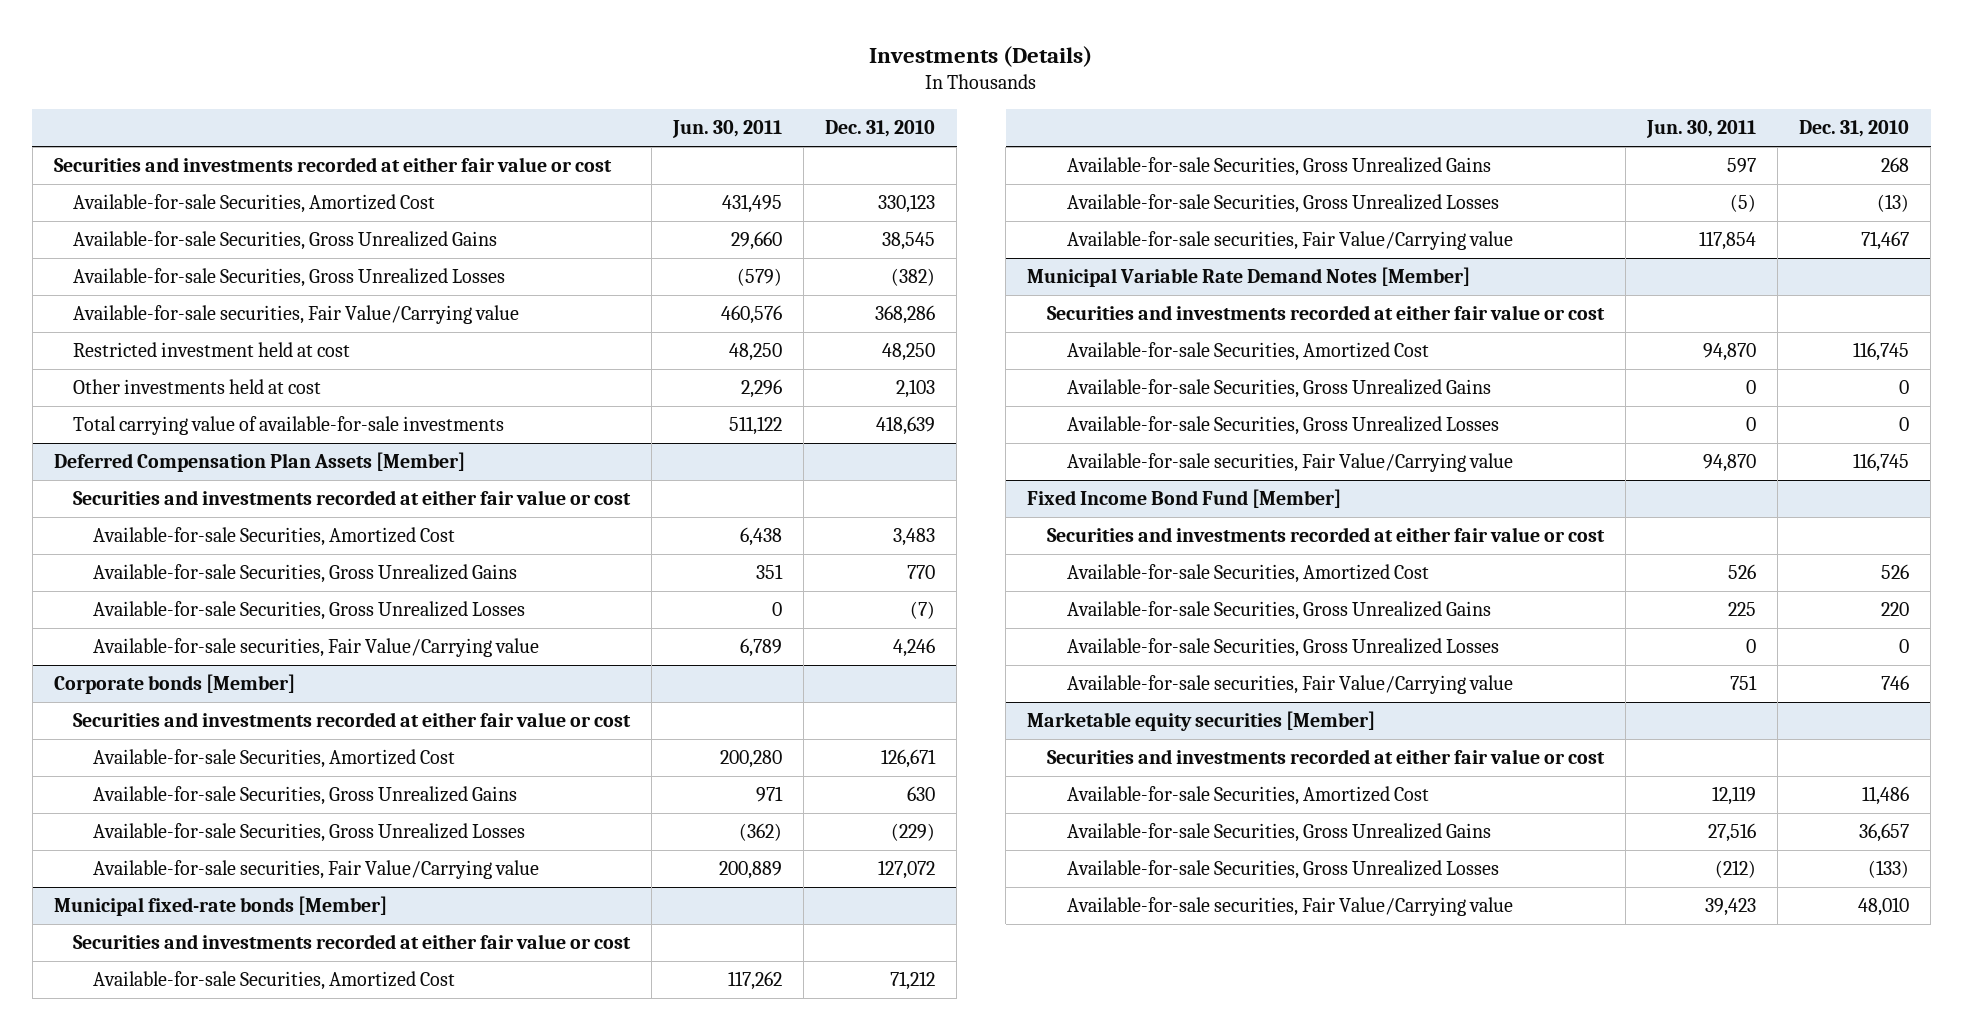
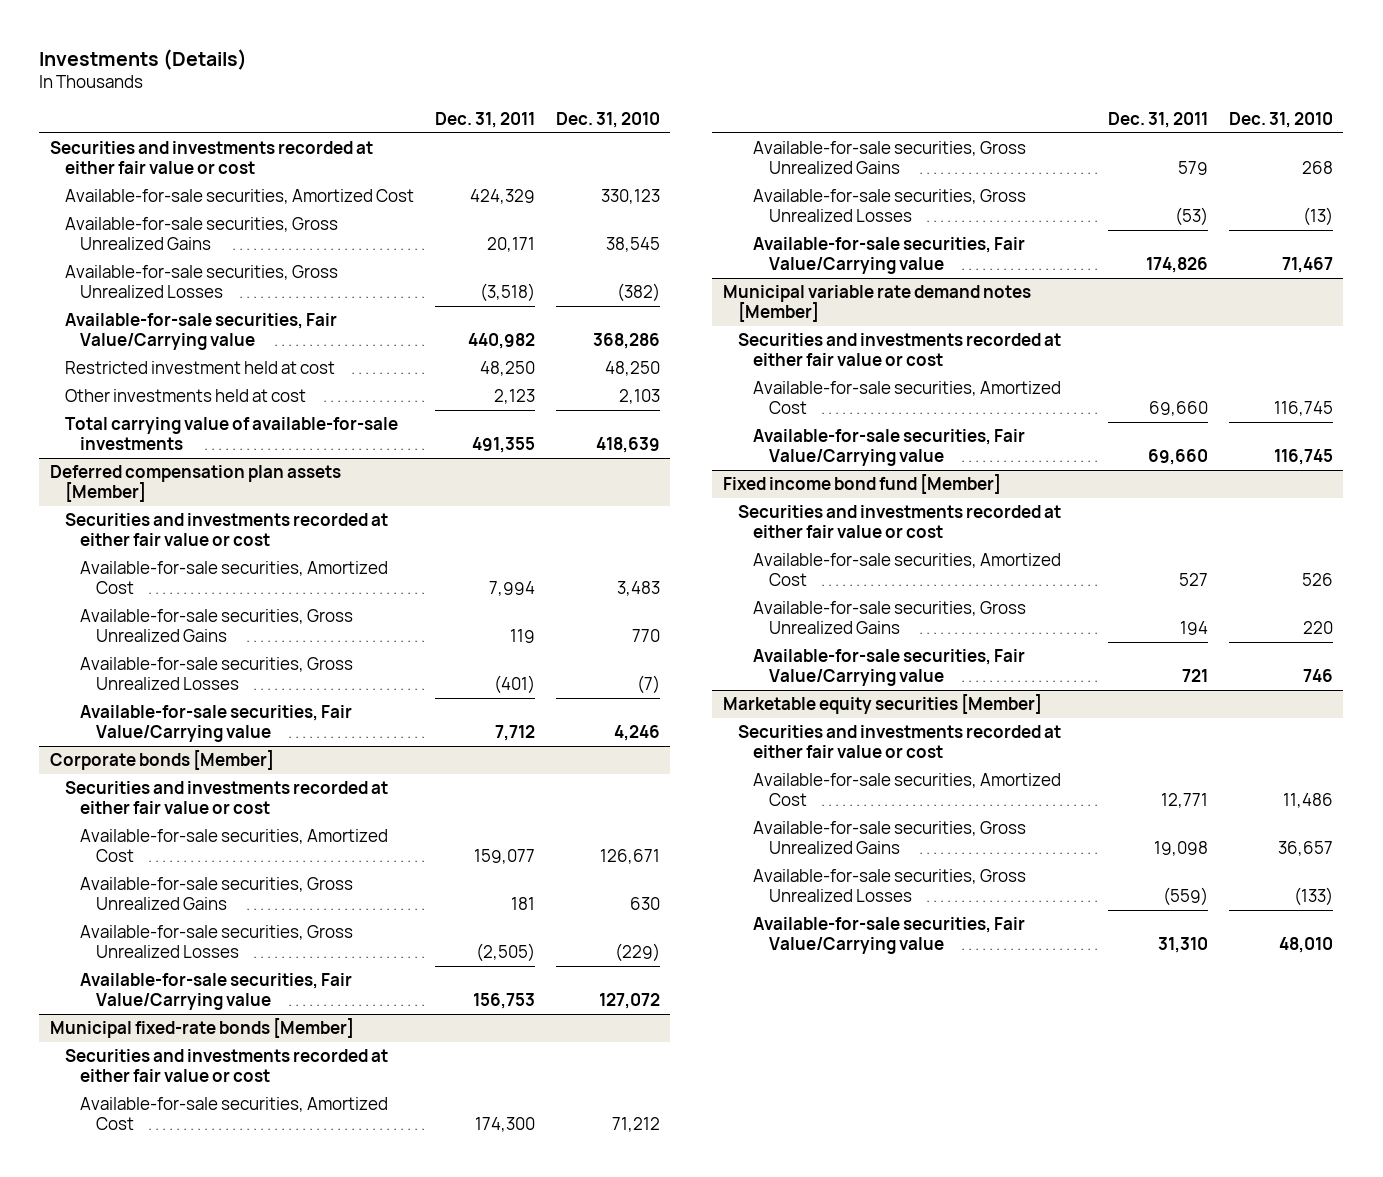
[672,120,783,139] Jun. 30, 2011 -> none
none -> [434,112,535,129] Dec. 31, 2011
[73,194,436,214] Available-for-sale Securities, Amortized Cost -> [65,188,415,204] Available-for-sale securities, Amortized Cost
[73,231,498,251] Available-for-sale Securities, Gross Unrealized Gains -> [65,216,339,251] Available-for-sale securities, Gross Unrealized Gains
[73,268,506,288] Available-for-sale Securities, Gross Unrealized Losses -> [65,264,339,299] Available-for-sale securities, Gross Unrealized Losses
[53,452,465,473] Deferred Compensation Plan Assets [Member] -> [49,464,341,503] Deferred compensation plan assets [Member]
[92,527,455,547] Available-for-sale Securities, Amortized Cost -> [80,560,389,595] Available-for-sale securities, Amortized Cost
[92,564,517,584] Available-for-sale Securities, Gross Unrealized Gains -> [80,608,354,643] Available-for-sale securities, Gross Unrealized Gains
[92,601,525,621] Available-for-sale Securities, Gross Unrealized Losses -> [80,656,354,691] Available-for-sale securities, Gross Unrealized Losses
[92,749,455,769] Available-for-sale Securities, Amortized Cost -> [80,828,389,863] Available-for-sale securities, Amortized Cost
[92,786,517,806] Available-for-sale Securities, Gross Unrealized Gains -> [80,876,354,911] Available-for-sale securities, Gross Unrealized Gains
[92,823,525,843] Available-for-sale Securities, Gross Unrealized Losses -> [80,924,354,959] Available-for-sale securities, Gross Unrealized Losses
[92,971,455,991] Available-for-sale Securities, Amortized Cost -> [80,1096,389,1131] Available-for-sale securities, Amortized Cost
[1066,157,1491,177] Available-for-sale Securities, Gross Unrealized Gains -> [753,140,1027,175] Available-for-sale securities, Gross Unrealized Gains
[1066,194,1499,214] Available-for-sale Securities, Gross Unrealized Losses -> [753,188,1027,223] Available-for-sale securities, Gross Unrealized Losses
[1027,267,1471,288] Municipal Variable Rate Demand Notes [Member] -> [722,284,1031,323] Municipal variable rate demand notes [Member]
[1066,379,1491,399] Available-for-sale Securities, Gross Unrealized Gains -> none
[1066,416,1499,436] Available-for-sale Securities, Gross Unrealized Losses -> none
[1066,342,1429,362] Available-for-sale Securities, Amortized Cost -> [753,380,1062,415] Available-for-sale securities, Amortized Cost
[1027,489,1342,509] Fixed Income Bond Fund [Member] -> [722,473,1001,494] Fixed income bond fund [Member]
[1066,638,1499,658] Available-for-sale Securities, Gross Unrealized Losses -> none
[1066,564,1429,584] Available-for-sale Securities, Amortized Cost -> [753,552,1062,587] Available-for-sale securities, Amortized Cost
[1066,601,1491,621] Available-for-sale Securities, Gross Unrealized Gains -> [753,600,1027,635] Available-for-sale securities, Gross Unrealized Gains
[1066,786,1429,806] Available-for-sale Securities, Amortized Cost -> [753,772,1062,807] Available-for-sale securities, Amortized Cost
[1066,823,1491,843] Available-for-sale Securities, Gross Unrealized Gains -> [753,820,1027,855] Available-for-sale securities, Gross Unrealized Gains
[1066,860,1499,880] Available-for-sale Securities, Gross Unrealized Losses -> [753,868,1027,903] Available-for-sale securities, Gross Unrealized Losses

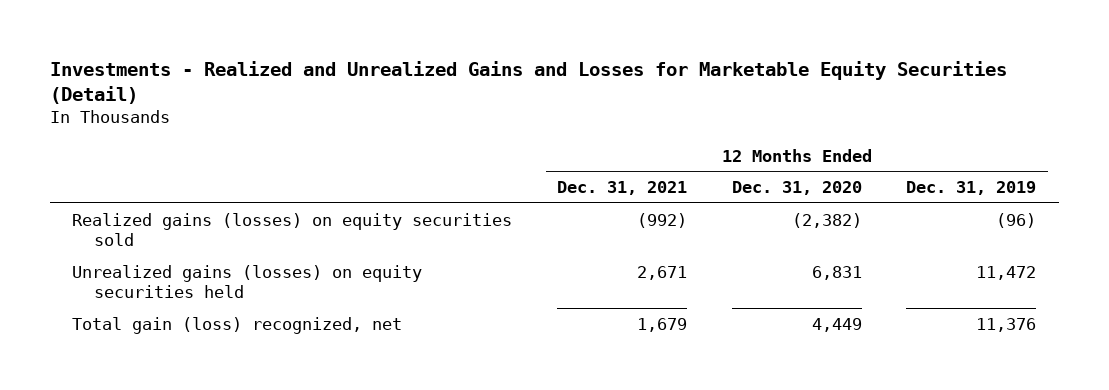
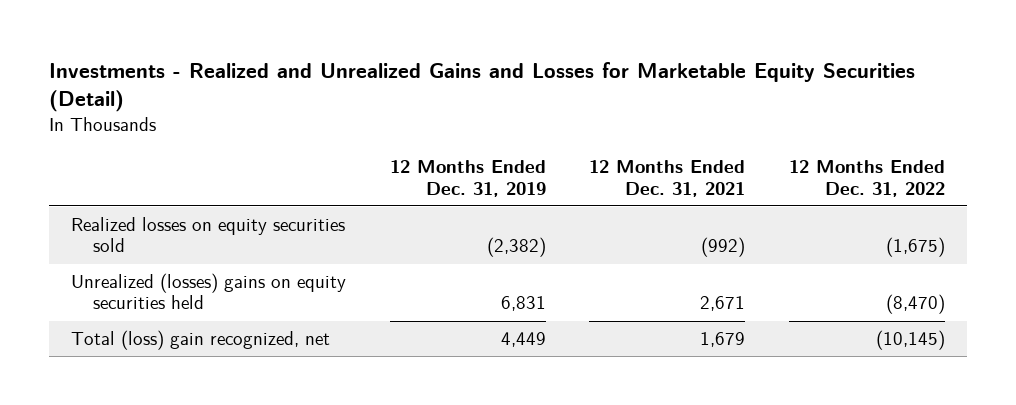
[731,181,862,196] Dec. 31, 2020 -> none
none -> [788,160,945,197] 12 Months Ended Dec. 31, 2022
[72,212,513,246] Realized gains (losses) on equity securities sold -> [70,217,345,253] Realized losses on equity securities sold
[996,212,1037,228] (96) -> [486,237,546,258] (2,382)
[72,264,423,298] Unrealized gains (losses) on equity securities held -> [70,273,346,310] Unrealized (losses) gains on equity securities held
[976,265,1037,280] 11,472 -> [500,296,546,312] 6,831
[72,316,403,334] Total gain (loss) recognized, net -> [70,330,330,351] Total (loss) gain recognized, net
[976,317,1037,332] 11,376 -> [500,332,546,348] 4,449

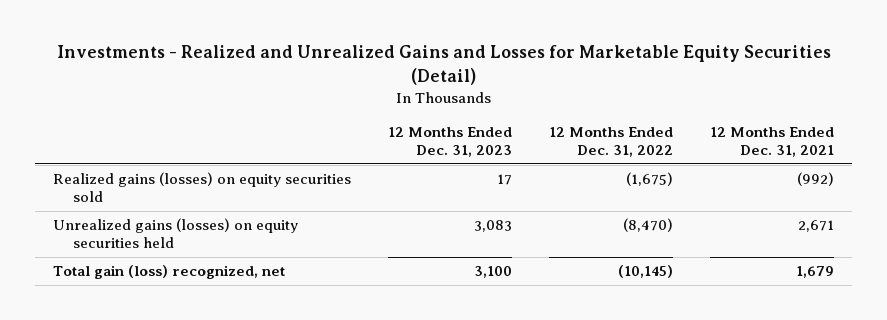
[389,160,546,197] 12 Months Ended Dec. 31, 2019 -> none
none -> [388,127,513,157] 12 Months Ended Dec. 31, 2023
[70,217,345,253] Realized losses on equity securities sold -> [53,172,352,203] Realized gains (losses) on equity securities sold
[70,273,346,310] Unrealized (losses) gains on equity securities held -> [53,218,299,249] Unrealized gains (losses) on equity securities held
[70,330,330,351] Total (loss) gain recognized, net -> [53,265,286,280] Total gain (loss) recognized, net

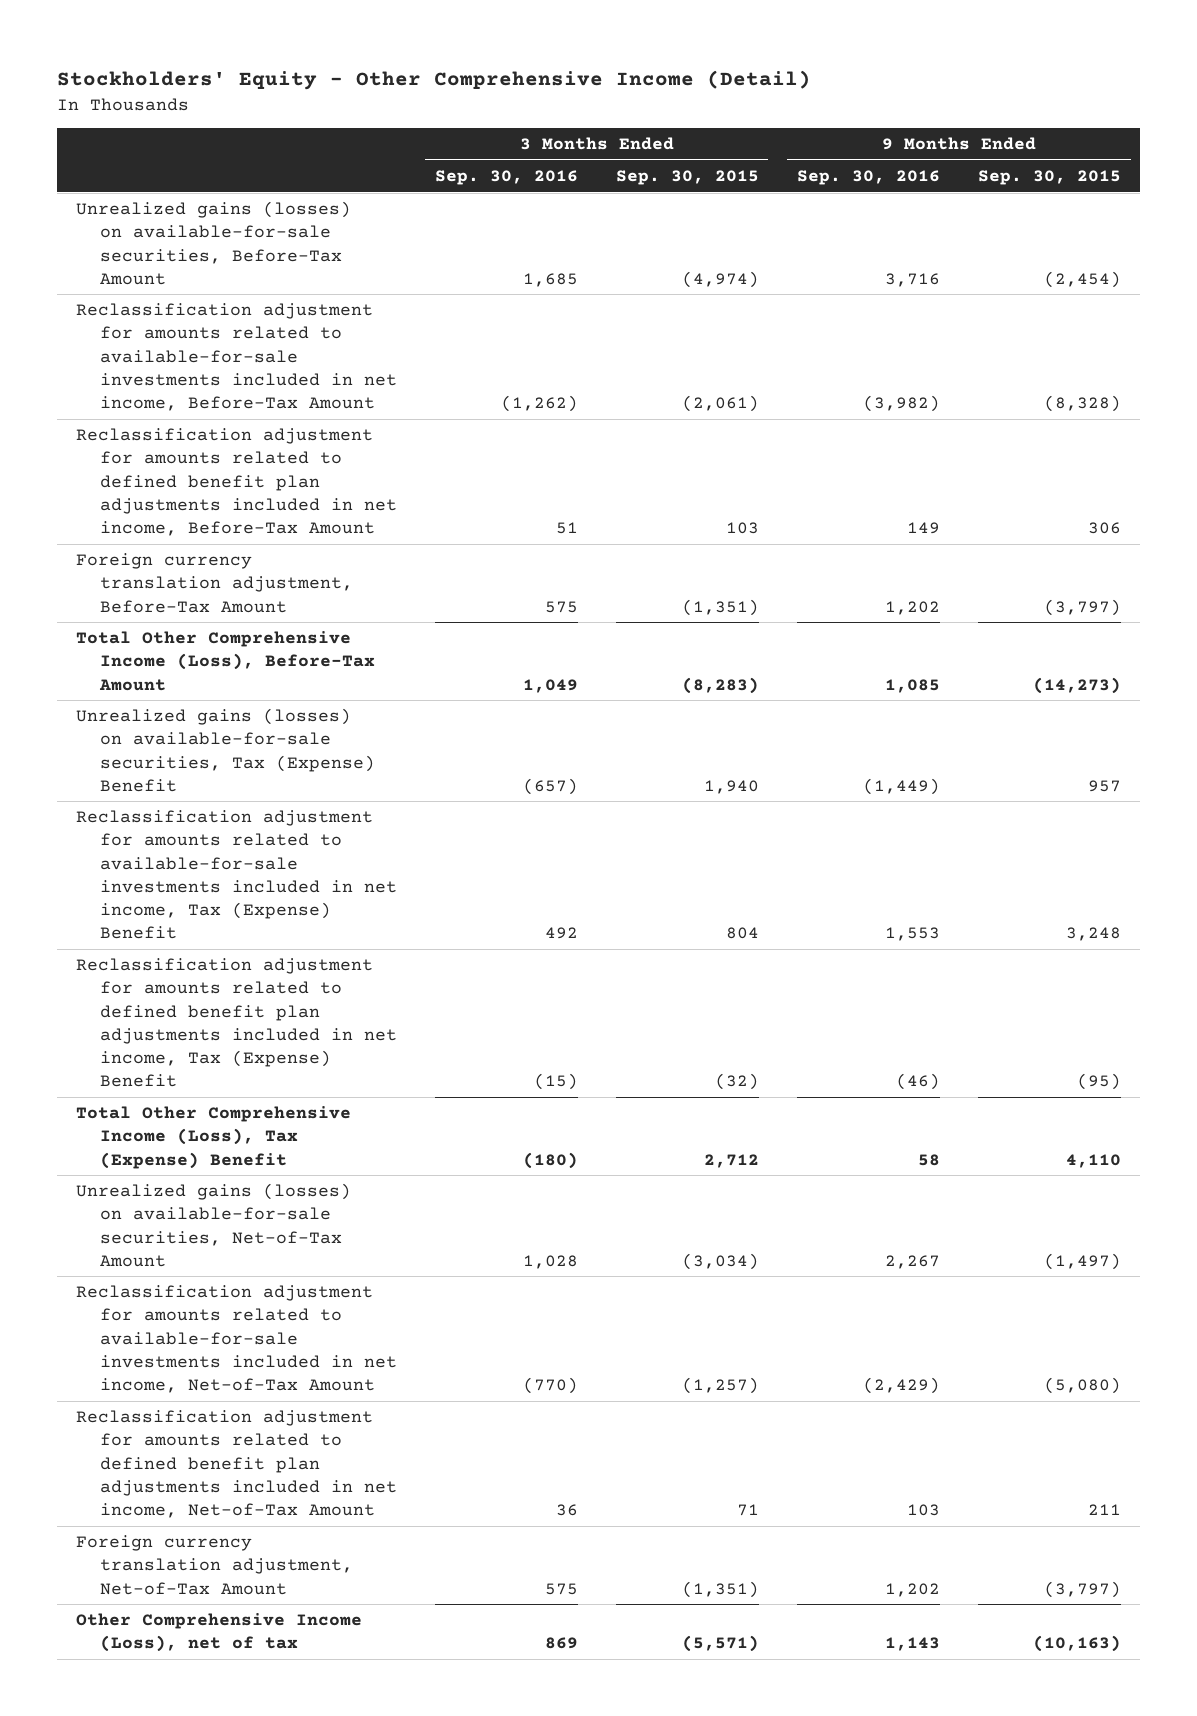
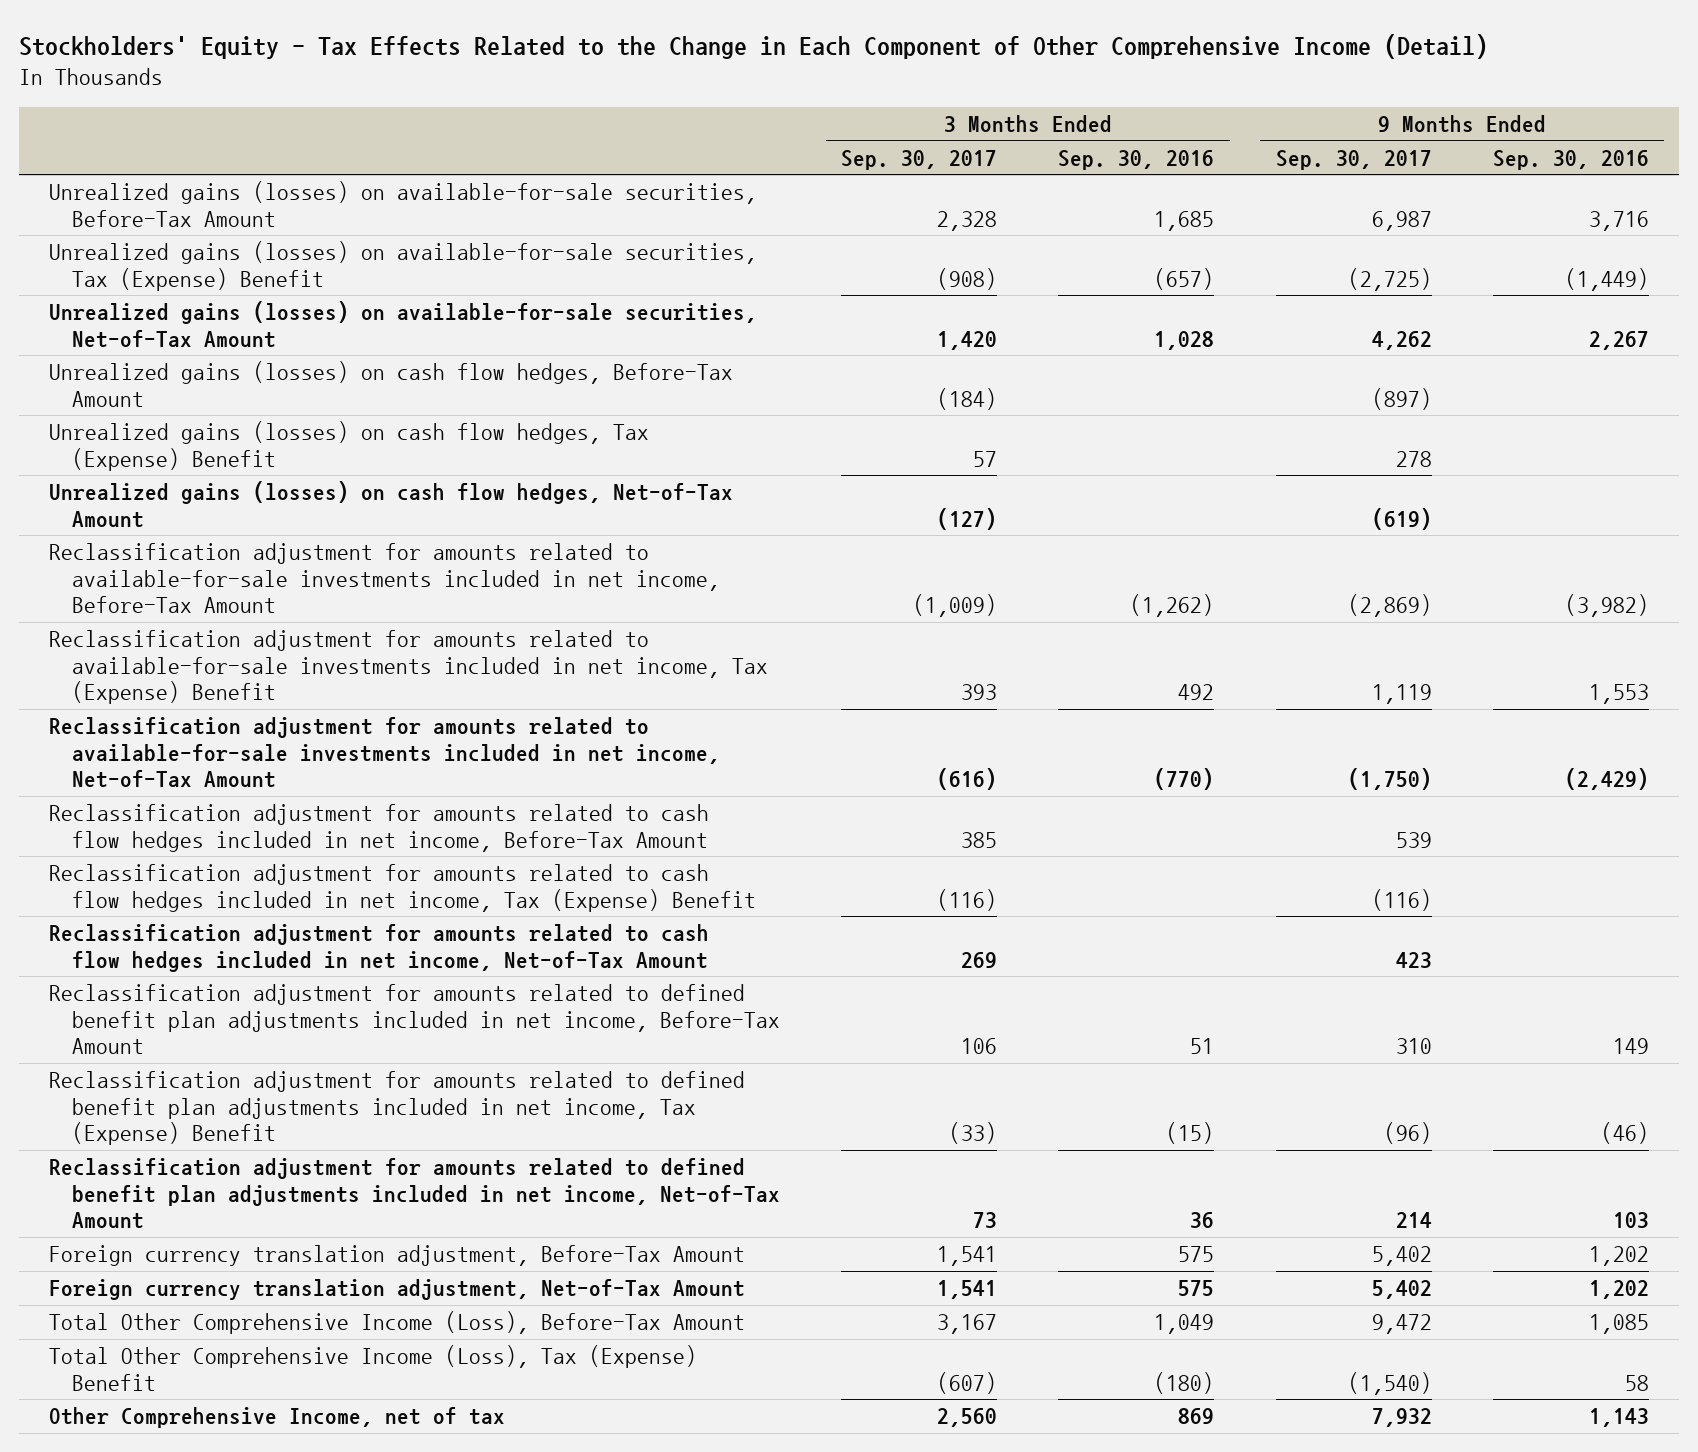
[56,69,811,90] Stockholders' Equity - Other Comprehensive Income (Detail) -> [18,33,1488,59] Stockholders' Equity - Tax Effects Related to the Change in Each Component of Other Comprehensive Income (Detail)
[615,170,759,186] Sep. 30, 2015 -> none
[978,170,1122,186] Sep. 30, 2015 -> none
none -> [841,149,998,170] Sep. 30, 2017
none -> [1275,149,1432,170] Sep. 30, 2017
none -> [49,361,734,407] Unrealized gains (losses) on cash flow hedges, Before-Tax Amount
none -> [49,421,650,471] Unrealized gains (losses) on cash flow hedges, Tax (Expense) Benefit
none -> [49,481,734,528] Unrealized gains (losses) on cash flow hedges, Net-of-Tax Amount
[75,303,397,411] Reclassification adjustment for amounts related to available-for-sale investments included in net income, Before-Tax Amount -> [49,543,720,614] Reclassification adjustment for amounts related to available-for-sale investments included in net income, Before-Tax Amount
[75,810,397,939] Reclassification adjustment for amounts related to available-for-sale investments included in net income, Tax (Expense) Benefit -> [49,630,768,705] Reclassification adjustment for amounts related to available-for-sale investments included in net income, Tax (Expense) Benefit
none -> [49,804,710,852] Reclassification adjustment for amounts related to cash flow hedges included in net income, Before-Tax Amount
none -> [49,864,756,912] Reclassification adjustment for amounts related to cash flow hedges included in net income, Tax (Expense) Benefit
none -> [49,924,710,972] Reclassification adjustment for amounts related to cash flow hedges included in net income, Net-of-Tax Amount
[75,428,397,536] Reclassification adjustment for amounts related to defined benefit plan adjustments included in net income, Before-Tax Amount -> [49,984,780,1055] Reclassification adjustment for amounts related to defined benefit plan adjustments included in net income, Before-Tax Amount
[75,958,397,1087] Reclassification adjustment for amounts related to defined benefit plan adjustments included in net income, Tax (Expense) Benefit -> [49,1071,746,1146] Reclassification adjustment for amounts related to defined benefit plan adjustments included in net income, Tax (Expense) Benefit
[75,553,353,613] Foreign currency translation adjustment, Before-Tax Amount -> [49,1245,746,1267] Foreign currency translation adjustment, Before-Tax Amount
[75,631,375,691] Total Other Comprehensive Income (Loss), Before-Tax Amount -> [49,1311,746,1335] Total Other Comprehensive Income (Loss), Before-Tax Amount
[75,1106,351,1169] Total Other Comprehensive Income (Loss), Tax (Expense) Benefit -> [49,1345,698,1391] Total Other Comprehensive Income (Loss), Tax (Expense) Benefit
[75,1613,362,1653] Other Comprehensive Income (Loss), net of tax -> [49,1407,506,1429] Other Comprehensive Income, net of tax

